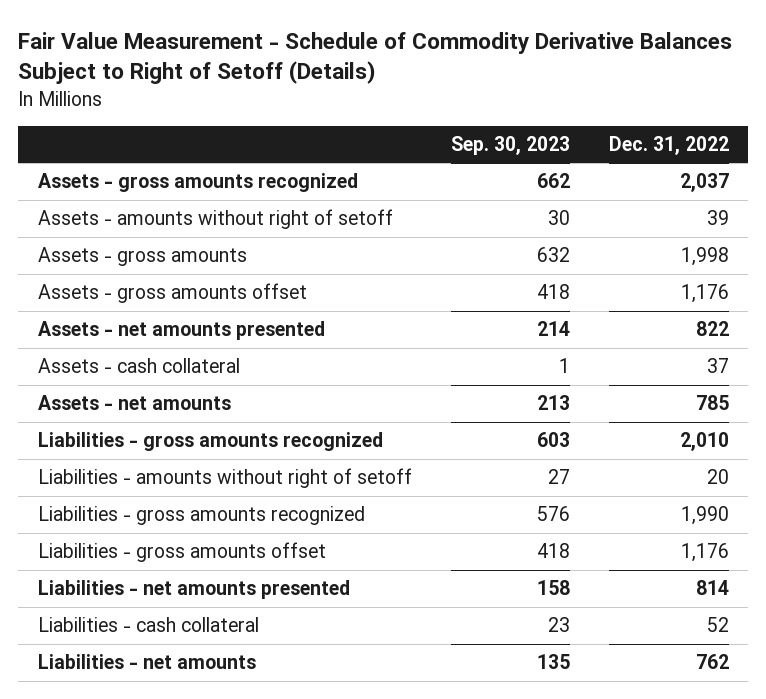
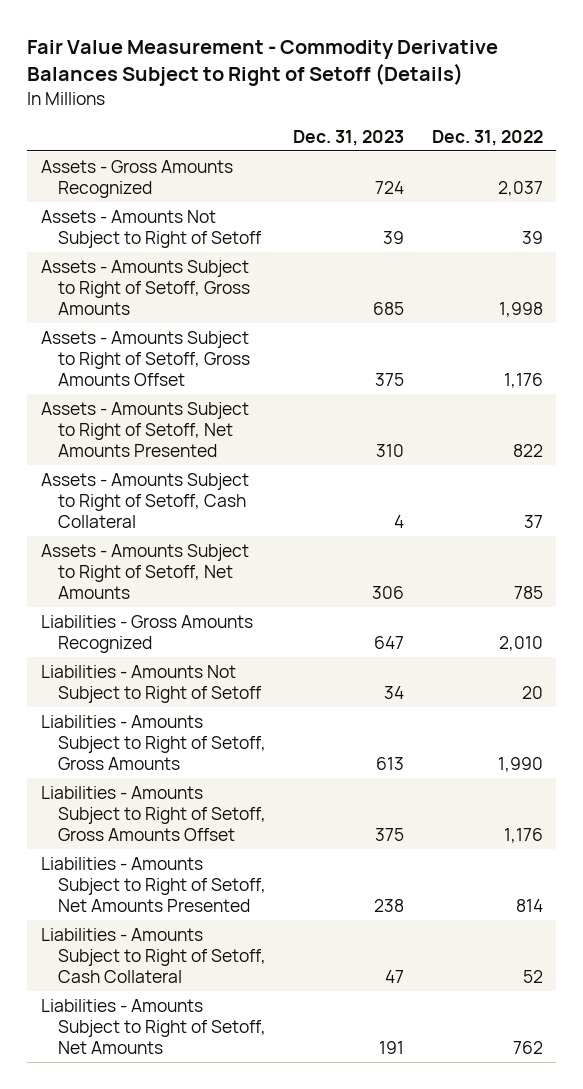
[18,31,733,85] Fair Value Measurement - Schedule of Commodity Derivative Balances Subject to Right of Setoff (Details) -> [26,40,498,87] Fair Value Measurement - Commodity Derivative Balances Subject to Right of Setoff (Details)
[450,136,570,156] Sep. 30, 2023 -> none
none -> [293,129,405,146] Dec. 31, 2023
[37,173,358,193] Assets - gross amounts recognized -> [40,159,233,198] Assets - Gross Amounts Recognized
[37,209,393,230] Assets - amounts without right of setoff -> [40,209,263,248] Assets - Amounts Not Subject to Right of Setoff
[37,247,247,267] Assets - gross amounts -> [40,259,251,316] Assets - Amounts Subject to Right of Setoff, Gross Amounts
[37,283,307,304] Assets - gross amounts offset -> [40,330,251,387] Assets - Amounts Subject to Right of Setoff, Gross Amounts Offset
[37,321,325,341] Assets - net amounts presented -> [40,401,249,458] Assets - Amounts Subject to Right of Setoff, Net Amounts Presented
[37,358,240,374] Assets - cash collateral -> [40,472,249,529] Assets - Amounts Subject to Right of Setoff, Cash Collateral
[37,395,231,411] Assets - net amounts -> [40,543,249,600] Assets - Amounts Subject to Right of Setoff, Net Amounts
[37,432,383,452] Liabilities - gross amounts recognized -> [40,614,253,653] Liabilities - Gross Amounts Recognized
[37,468,412,489] Liabilities - amounts without right of setoff -> [40,664,263,703] Liabilities - Amounts Not Subject to Right of Setoff
[37,506,365,526] Liabilities - gross amounts recognized -> [40,714,267,771] Liabilities - Amounts Subject to Right of Setoff, Gross Amounts
[37,542,326,563] Liabilities - gross amounts offset -> [40,785,267,842] Liabilities - Amounts Subject to Right of Setoff, Gross Amounts Offset
[37,580,350,600] Liabilities - net amounts presented -> [40,856,267,913] Liabilities - Amounts Subject to Right of Setoff, Net Amounts Presented
[37,617,259,633] Liabilities - cash collateral -> [40,927,267,984] Liabilities - Amounts Subject to Right of Setoff, Cash Collateral
[37,654,256,670] Liabilities - net amounts -> [40,998,267,1055] Liabilities - Amounts Subject to Right of Setoff, Net Amounts

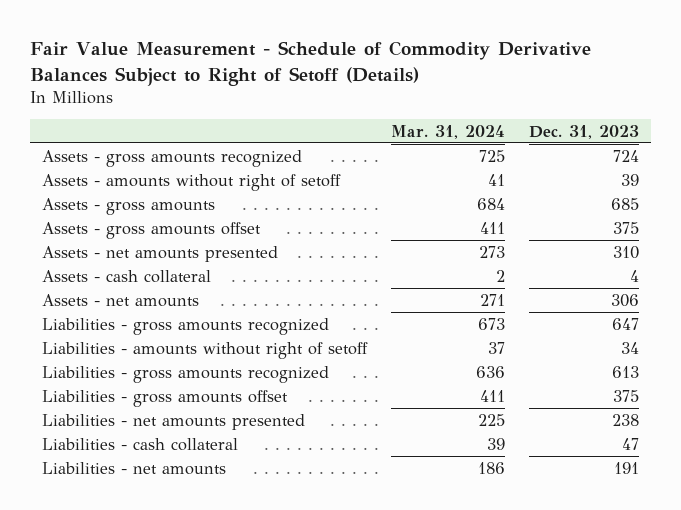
[26,40,498,87] Fair Value Measurement - Commodity Derivative Balances Subject to Right of Setoff (Details) -> [29,41,591,86] Fair Value Measurement - Schedule of Commodity Derivative Balances Subject to Right of Setoff (Details)
[431,129,543,146] Dec. 31, 2022 -> none
none -> [390,124,505,139] Mar. 31, 2024
[40,159,233,198] Assets - Gross Amounts Recognized -> [41,149,302,167] Assets - gross amounts recognized
[40,209,263,248] Assets - Amounts Not Subject to Right of Setoff -> [41,173,341,191] Assets - amounts without right of setoff
[40,259,251,316] Assets - Amounts Subject to Right of Setoff, Gross Amounts -> [41,197,215,215] Assets - gross amounts
[40,330,251,387] Assets - Amounts Subject to Right of Setoff, Gross Amounts Offset -> [41,221,261,239] Assets - gross amounts offset
[40,401,249,458] Assets - Amounts Subject to Right of Setoff, Net Amounts Presented -> [41,245,278,262] Assets - net amounts presented
[40,472,249,529] Assets - Amounts Subject to Right of Setoff, Cash Collateral -> [41,269,211,283] Assets - cash collateral
[40,543,249,600] Assets - Amounts Subject to Right of Setoff, Net Amounts -> [41,293,199,307] Assets - net amounts
[40,614,253,653] Liabilities - Gross Amounts Recognized -> [41,317,329,335] Liabilities - gross amounts recognized
[40,664,263,703] Liabilities - Amounts Not Subject to Right of Setoff -> [41,341,368,359] Liabilities - amounts without right of setoff
[40,714,267,771] Liabilities - Amounts Subject to Right of Setoff, Gross Amounts -> [41,365,329,383] Liabilities - gross amounts recognized
[40,785,267,842] Liabilities - Amounts Subject to Right of Setoff, Gross Amounts Offset -> [41,389,288,407] Liabilities - gross amounts offset
[40,856,267,913] Liabilities - Amounts Subject to Right of Setoff, Net Amounts Presented -> [41,413,305,430] Liabilities - net amounts presented
[40,927,267,984] Liabilities - Amounts Subject to Right of Setoff, Cash Collateral -> [41,437,238,451] Liabilities - cash collateral
[40,998,267,1055] Liabilities - Amounts Subject to Right of Setoff, Net Amounts -> [41,461,226,475] Liabilities - net amounts

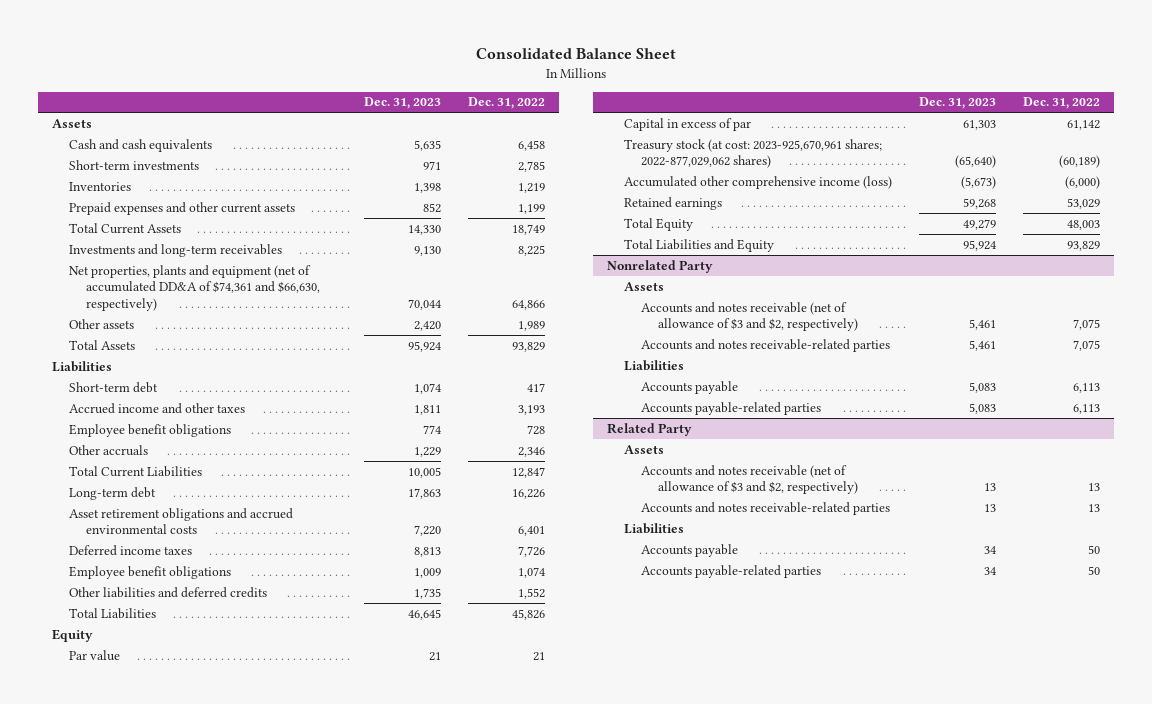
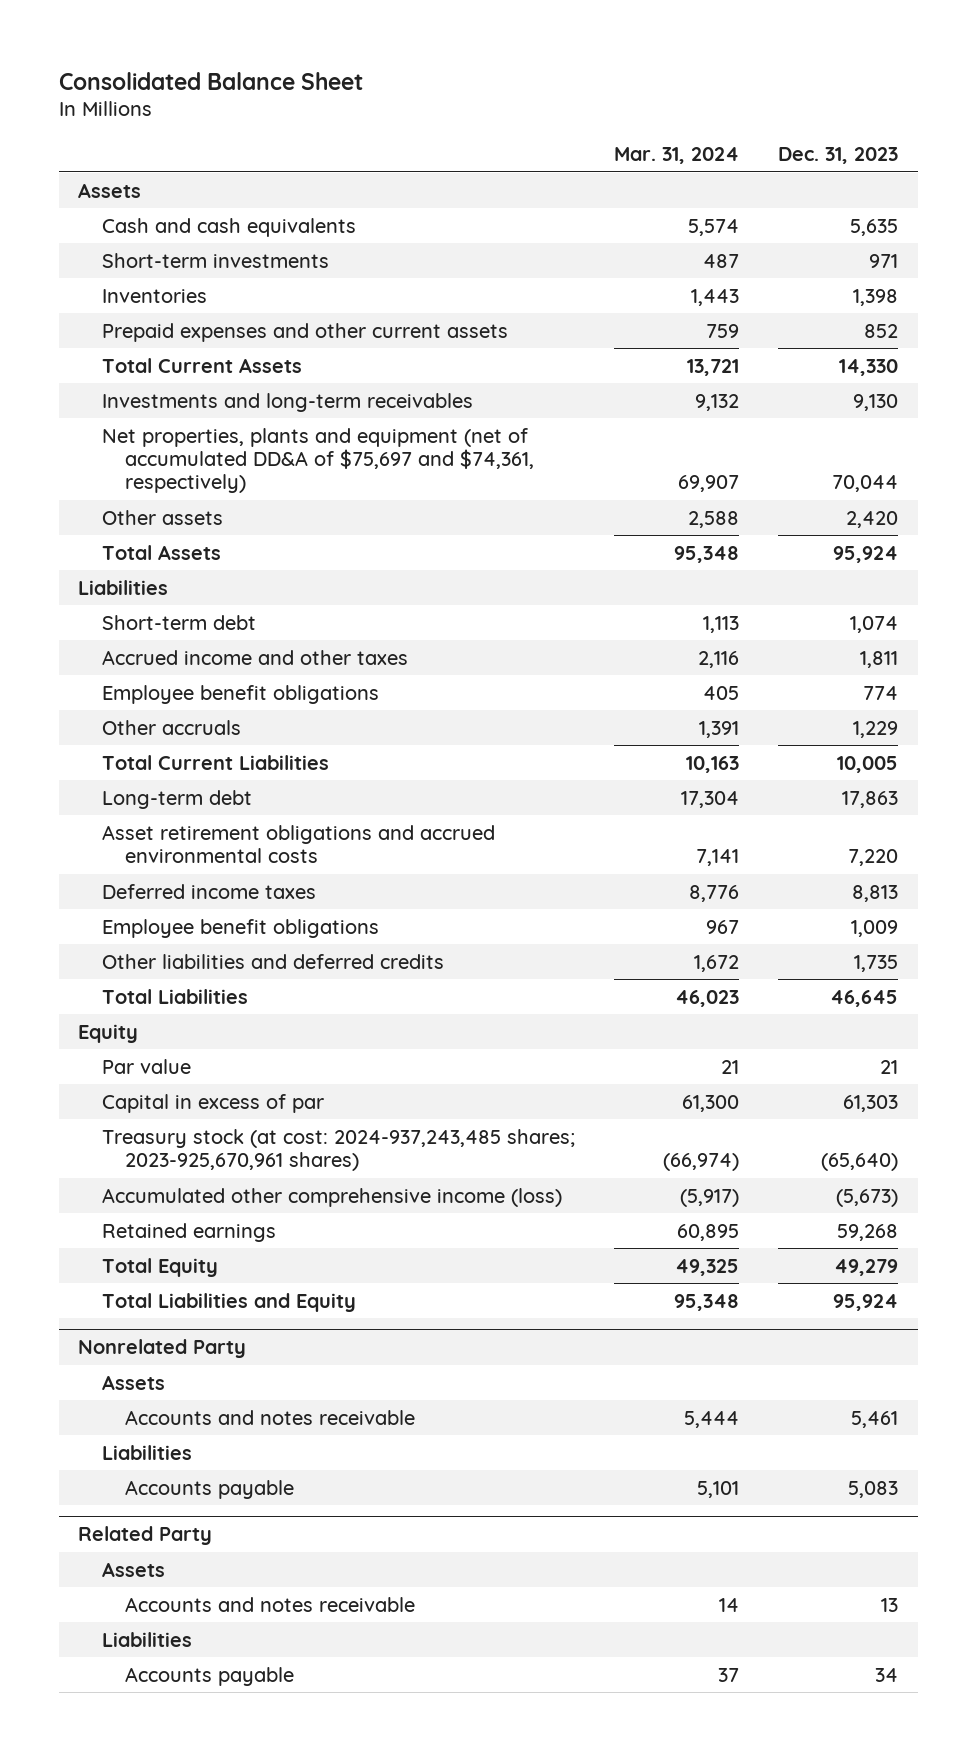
[468,97,546,110] Dec. 31, 2022 -> none
none -> [613,147,739,165] Mar. 31, 2024
[68,264,320,312] Net properties, plants and equipment (net of accumulated DD&A of $74,361 and $66,630, respectively) -> [101,427,534,493] Net properties, plants and equipment (net of accumulated DD&A of $75,697 and $74,361, respectively)
[623,138,882,169] Treasury stock (at cost: 2023-925,670,961 shares; 2022-877,029,062 shares) -> [101,1128,575,1171] Treasury stock (at cost: 2024-937,243,485 shares; 2023-925,670,961 shares)
[641,338,891,352] Accounts and notes receivable-related parties -> none
[641,301,859,332] Accounts and notes receivable (net of allowance of $3 and $2, respectively) -> [124,1409,415,1425] Accounts and notes receivable
[641,401,822,415] Accounts payable-related parties -> none
[641,501,891,515] Accounts and notes receivable-related parties -> none
[641,464,859,495] Accounts and notes receivable (net of allowance of $3 and $2, respectively) -> [124,1596,415,1612] Accounts and notes receivable
[641,564,822,578] Accounts payable-related parties -> none

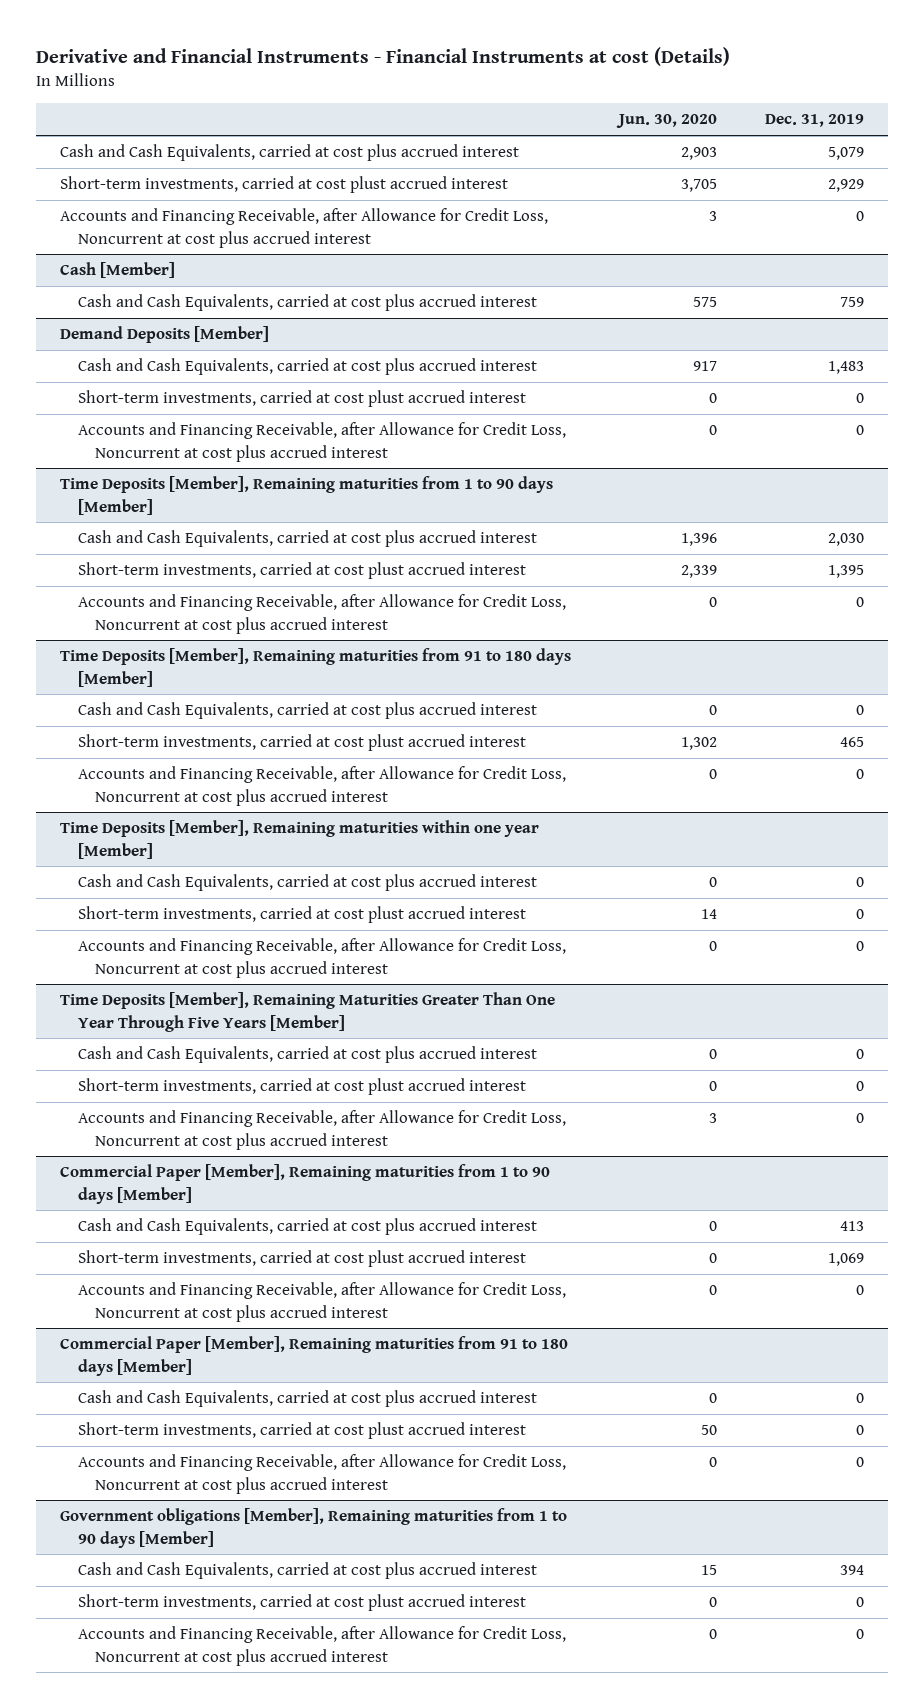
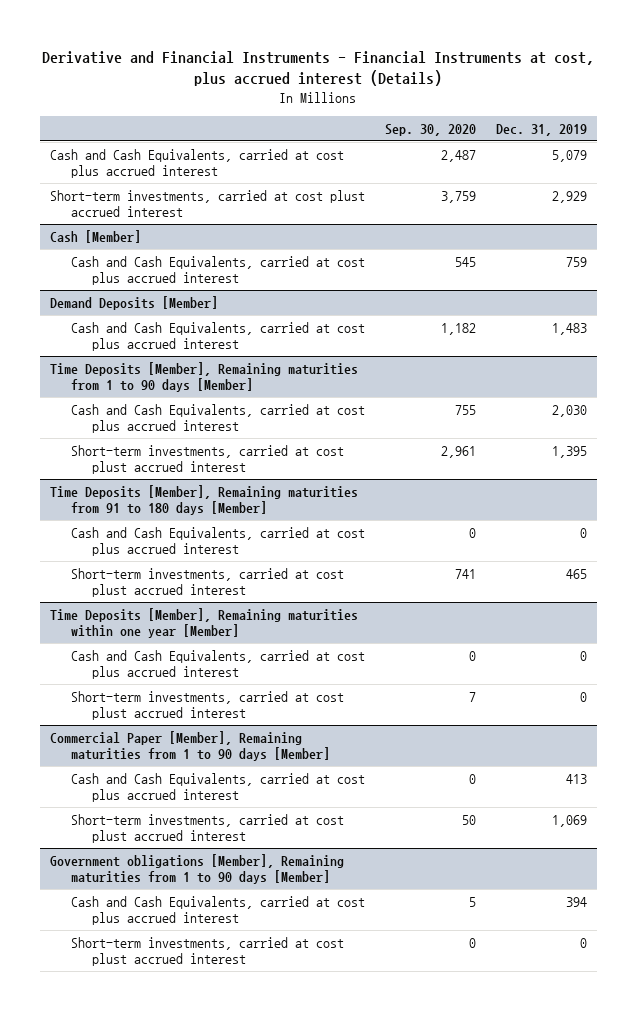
[36,46,731,66] Derivative and Financial Instruments - Financial Instruments at cost (Details) -> [42,50,595,87] Derivative and Financial Instruments - Financial Instruments at cost, plus accrued interest (Details)
[615,114,717,129] Jun. 30, 2020 -> none
none -> [384,123,476,136] Sep. 30, 2020
[59,208,548,248] Accounts and Financing Receivable, after Allowance for Credit Loss, Noncurrent at cost plus accrued interest -> none
[77,390,526,408] Short-term investments, carried at cost plust accrued interest -> none
[77,422,566,462] Accounts and Financing Receivable, after Allowance for Credit Loss, Noncurrent at cost plus accrued interest -> none
[77,594,566,634] Accounts and Financing Receivable, after Allowance for Credit Loss, Noncurrent at cost plus accrued interest -> none
[77,766,566,806] Accounts and Financing Receivable, after Allowance for Credit Loss, Noncurrent at cost plus accrued interest -> none
[77,938,566,978] Accounts and Financing Receivable, after Allowance for Credit Loss, Noncurrent at cost plus accrued interest -> none
[59,992,555,1032] Time Deposits [Member], Remaining Maturities Greater Than One Year Through Five Years [Member] -> none
[77,1046,537,1064] Cash and Cash Equivalents, carried at cost plus accrued interest -> none
[77,1078,526,1096] Short-term investments, carried at cost plust accrued interest -> none
[77,1110,566,1150] Accounts and Financing Receivable, after Allowance for Credit Loss, Noncurrent at cost plus accrued interest -> none
[77,1282,566,1322] Accounts and Financing Receivable, after Allowance for Credit Loss, Noncurrent at cost plus accrued interest -> none
[59,1336,568,1376] Commercial Paper [Member], Remaining maturities from 91 to 180 days [Member] -> none
[77,1390,537,1408] Cash and Cash Equivalents, carried at cost plus accrued interest -> none
[77,1422,526,1440] Short-term investments, carried at cost plust accrued interest -> none
[77,1454,566,1494] Accounts and Financing Receivable, after Allowance for Credit Loss, Noncurrent at cost plus accrued interest -> none
[77,1626,566,1666] Accounts and Financing Receivable, after Allowance for Credit Loss, Noncurrent at cost plus accrued interest -> none

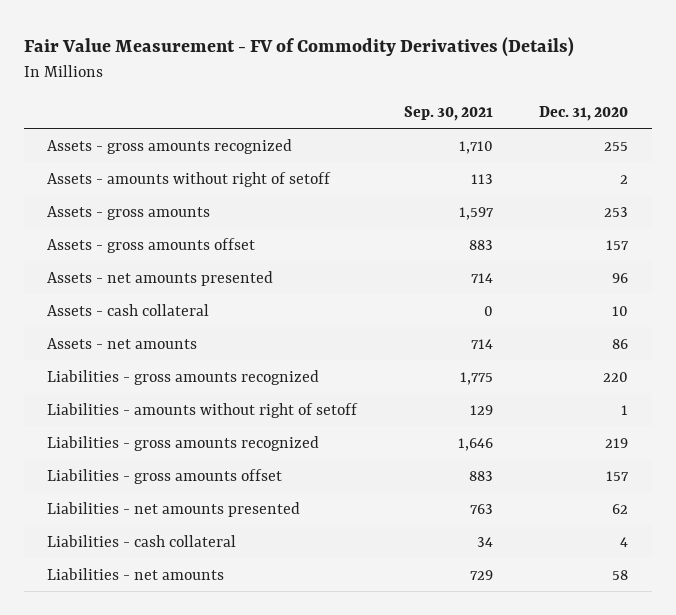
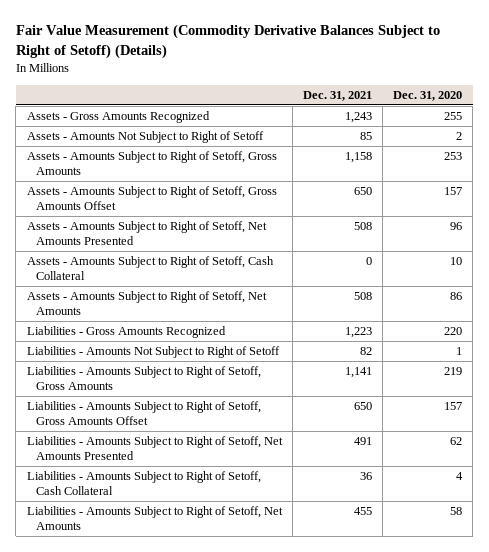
[24,37,575,58] Fair Value Measurement - FV of Commodity Derivatives (Details) -> [15,24,440,60] Fair Value Measurement (Commodity Derivative Balances Subject to Right of Setoff) (Details)
[403,105,493,121] Sep. 30, 2021 -> none
none -> [302,90,372,101] Dec. 31, 2021
[47,138,293,154] Assets - gross amounts recognized -> [26,111,210,124] Assets - Gross Amounts Recognized
[47,171,332,187] Assets - amounts without right of setoff -> [26,131,264,144] Assets - Amounts Not Subject to Right of Setoff
[47,205,211,220] Assets - gross amounts -> [26,151,277,176] Assets - Amounts Subject to Right of Setoff, Gross Amounts
[47,237,256,253] Assets - gross amounts offset -> [26,186,277,211] Assets - Amounts Subject to Right of Setoff, Gross Amounts Offset
[47,270,274,286] Assets - net amounts presented -> [26,221,267,246] Assets - Amounts Subject to Right of Setoff, Net Amounts Presented
[47,303,210,316] Assets - cash collateral -> [26,256,274,281] Assets - Amounts Subject to Right of Setoff, Cash Collateral
[47,337,198,349] Assets - net amounts -> [26,291,267,316] Assets - Amounts Subject to Right of Setoff, Net Amounts
[47,369,320,385] Liabilities - gross amounts recognized -> [26,326,226,339] Liabilities - Gross Amounts Recognized
[47,402,359,418] Liabilities - amounts without right of setoff -> [26,346,280,359] Liabilities - Amounts Not Subject to Right of Setoff
[47,435,320,451] Liabilities - gross amounts recognized -> [26,366,261,391] Liabilities - Amounts Subject to Right of Setoff, Gross Amounts
[47,468,283,484] Liabilities - gross amounts offset -> [26,401,261,426] Liabilities - Amounts Subject to Right of Setoff, Gross Amounts Offset
[47,501,301,517] Liabilities - net amounts presented -> [26,436,283,461] Liabilities - Amounts Subject to Right of Setoff, Net Amounts Presented
[47,534,237,547] Liabilities - cash collateral -> [26,471,261,496] Liabilities - Amounts Subject to Right of Setoff, Cash Collateral
[47,567,225,580] Liabilities - net amounts -> [26,506,283,531] Liabilities - Amounts Subject to Right of Setoff, Net Amounts

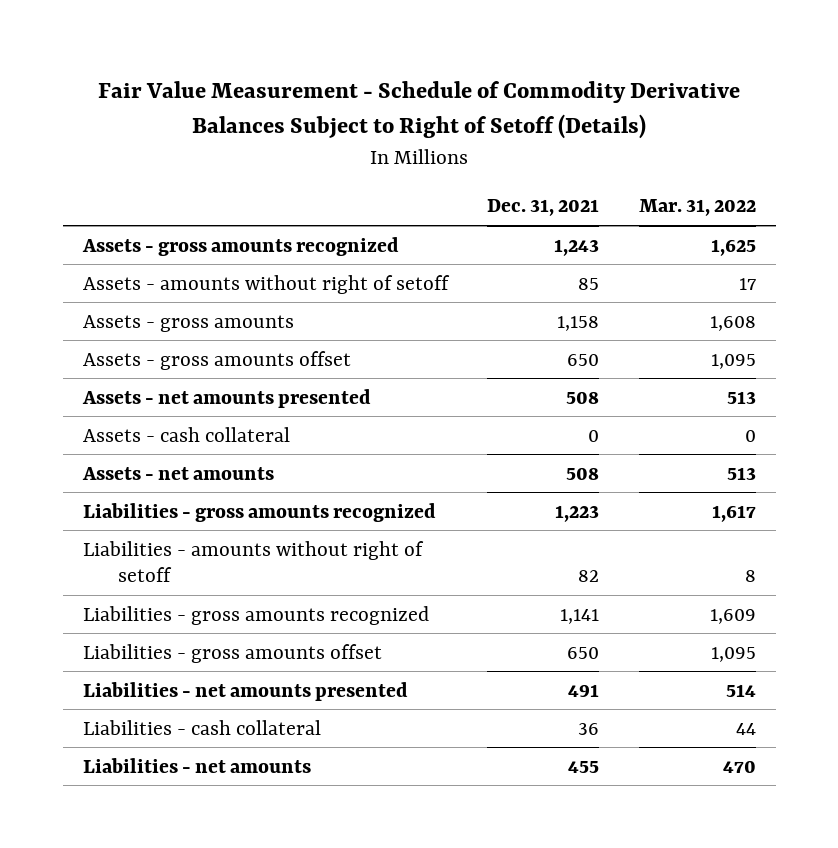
[15,24,440,60] Fair Value Measurement (Commodity Derivative Balances Subject to Right of Setoff) (Details) -> [98,81,741,140] Fair Value Measurement - Schedule of Commodity Derivative Balances Subject to Right of Setoff (Details)
[393,90,463,101] Dec. 31, 2020 -> none
none -> [638,199,756,217] Mar. 31, 2022
[26,111,210,124] Assets - Gross Amounts Recognized -> [81,236,399,256] Assets - gross amounts recognized
[26,131,264,144] Assets - Amounts Not Subject to Right of Setoff -> [82,274,450,294] Assets - amounts without right of setoff
[26,151,277,176] Assets - Amounts Subject to Right of Setoff, Gross Amounts -> [82,314,294,332] Assets - gross amounts
[26,186,277,211] Assets - Amounts Subject to Right of Setoff, Gross Amounts Offset -> [82,350,351,370] Assets - gross amounts offset
[26,221,267,246] Assets - Amounts Subject to Right of Setoff, Net Amounts Presented -> [81,388,371,408] Assets - net amounts presented
[26,256,274,281] Assets - Amounts Subject to Right of Setoff, Cash Collateral -> [82,426,290,442] Assets - cash collateral
[26,291,267,316] Assets - Amounts Subject to Right of Setoff, Net Amounts -> [81,466,274,480] Assets - net amounts
[26,326,226,339] Liabilities - Gross Amounts Recognized -> [82,502,436,522] Liabilities - gross amounts recognized
[26,346,280,359] Liabilities - Amounts Not Subject to Right of Setoff -> [82,540,424,583] Liabilities - amounts without right of setoff
[26,366,261,391] Liabilities - Amounts Subject to Right of Setoff, Gross Amounts -> [82,605,429,625] Liabilities - gross amounts recognized
[26,401,261,426] Liabilities - Amounts Subject to Right of Setoff, Gross Amounts Offset -> [82,643,382,663] Liabilities - gross amounts offset
[26,436,283,461] Liabilities - Amounts Subject to Right of Setoff, Net Amounts Presented -> [82,681,408,701] Liabilities - net amounts presented
[26,471,261,496] Liabilities - Amounts Subject to Right of Setoff, Cash Collateral -> [82,719,321,735] Liabilities - cash collateral
[26,506,283,531] Liabilities - Amounts Subject to Right of Setoff, Net Amounts -> [82,757,311,773] Liabilities - net amounts

